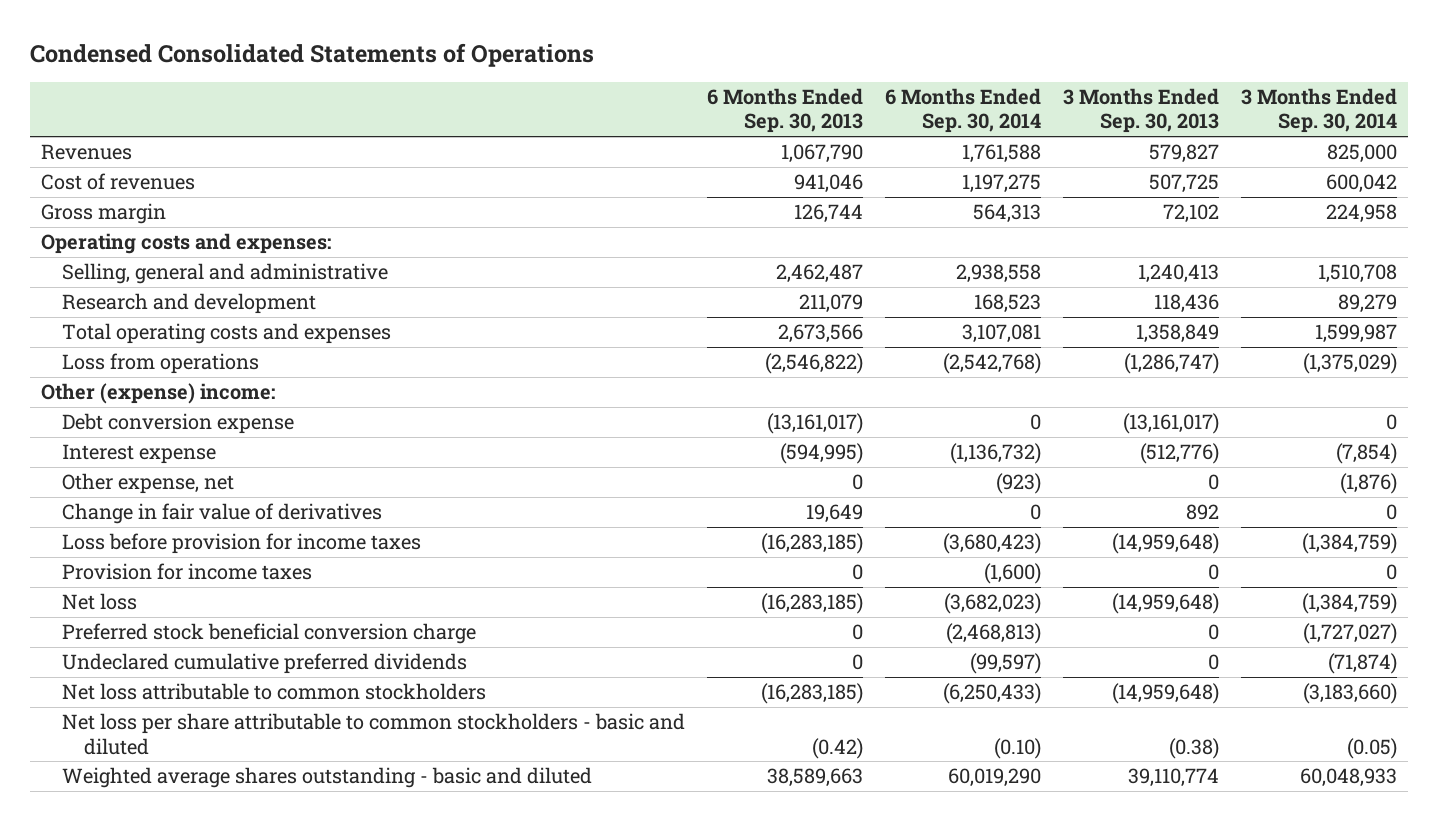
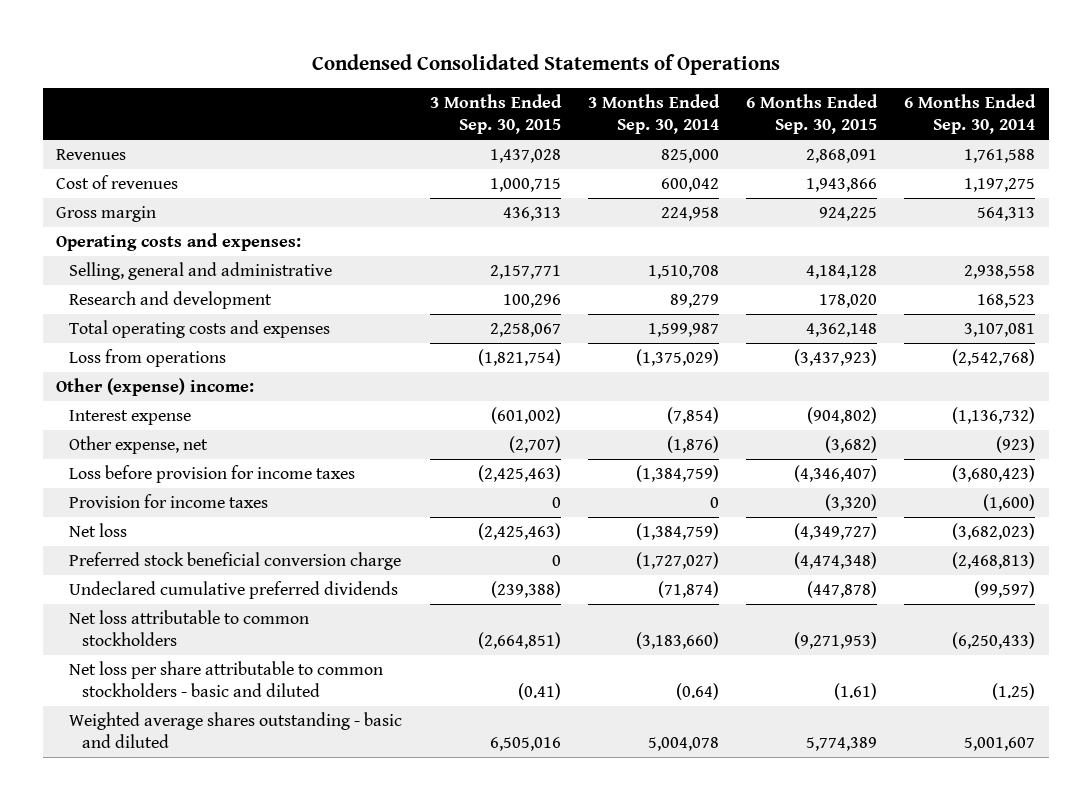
[707,88,864,134] 6 Months Ended Sep. 30, 2013 -> none
[1062,88,1219,134] 3 Months Ended Sep. 30, 2013 -> none
none -> [429,93,562,134] 3 Months Ended Sep. 30, 2015
none -> [746,93,879,134] 6 Months Ended Sep. 30, 2015
[62,413,295,435] Debt conversion expense -> none
[62,503,383,525] Change in fair value of derivatives -> none
[994,737,1042,759] (0.10) -> [992,683,1036,701] (1.25)
[1346,737,1397,759] (0.05) -> [675,683,719,701] (0.64)
[948,768,1042,788] 60,019,290 -> [964,737,1036,752] 5,001,607
[1299,768,1397,788] 60,048,933 -> [647,737,719,752] 5,004,078

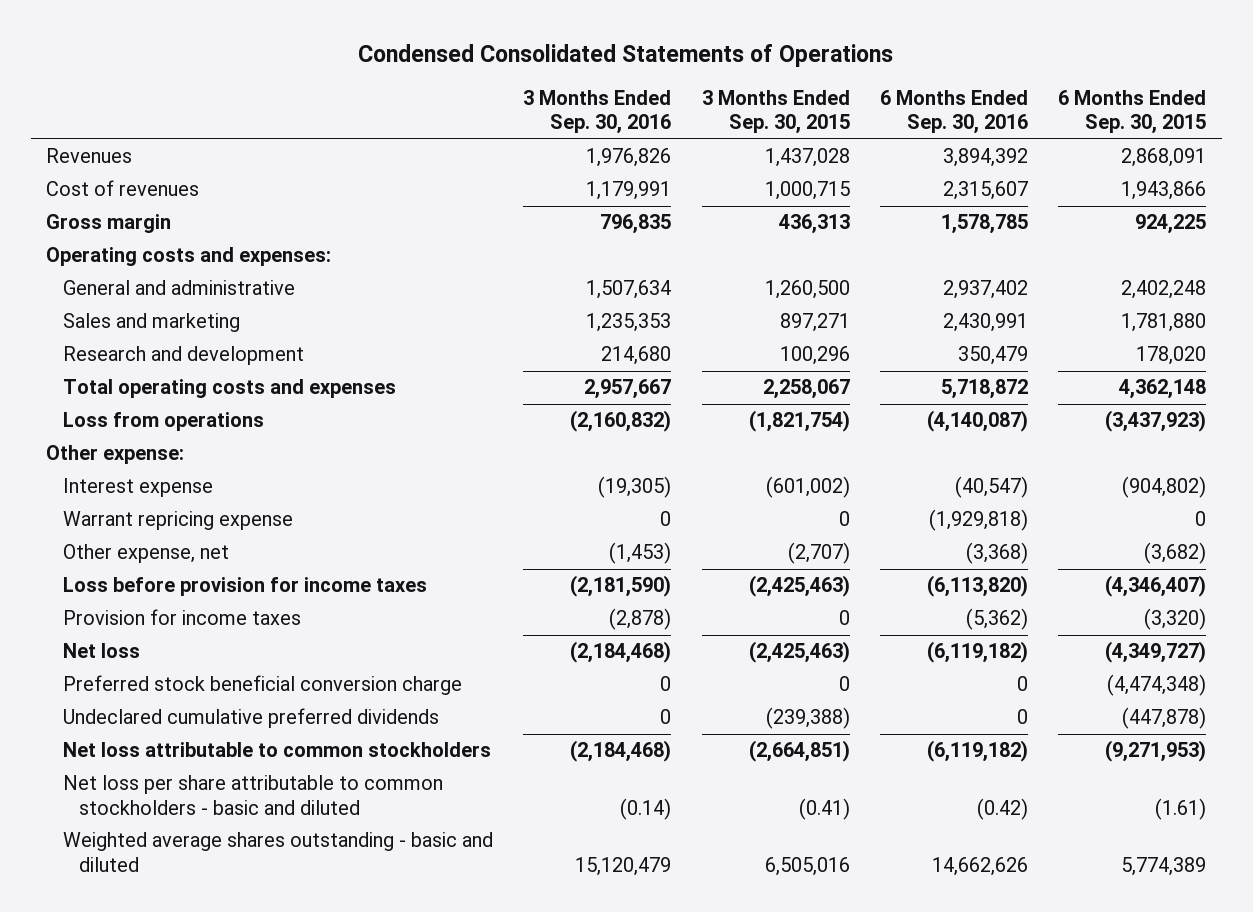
[587,93,720,134] 3 Months Ended Sep. 30, 2014 -> none
[904,93,1037,134] 6 Months Ended Sep. 30, 2014 -> none
none -> [523,90,672,135] 3 Months Ended Sep. 30, 2016
none -> [880,90,1029,135] 6 Months Ended Sep. 30, 2016
[69,262,333,281] Selling, general and administrative -> [62,280,295,296] General and administrative
[489,265,561,280] 2,157,771 -> [764,280,850,300] 1,260,500
[806,265,878,280] 4,184,128 -> [1121,280,1207,300] 2,402,248
none -> [62,313,240,333] Sales and marketing
[56,378,255,397] Other (expense) income: -> [46,445,185,465] Other expense:
none -> [62,511,293,531] Warrant repricing expense

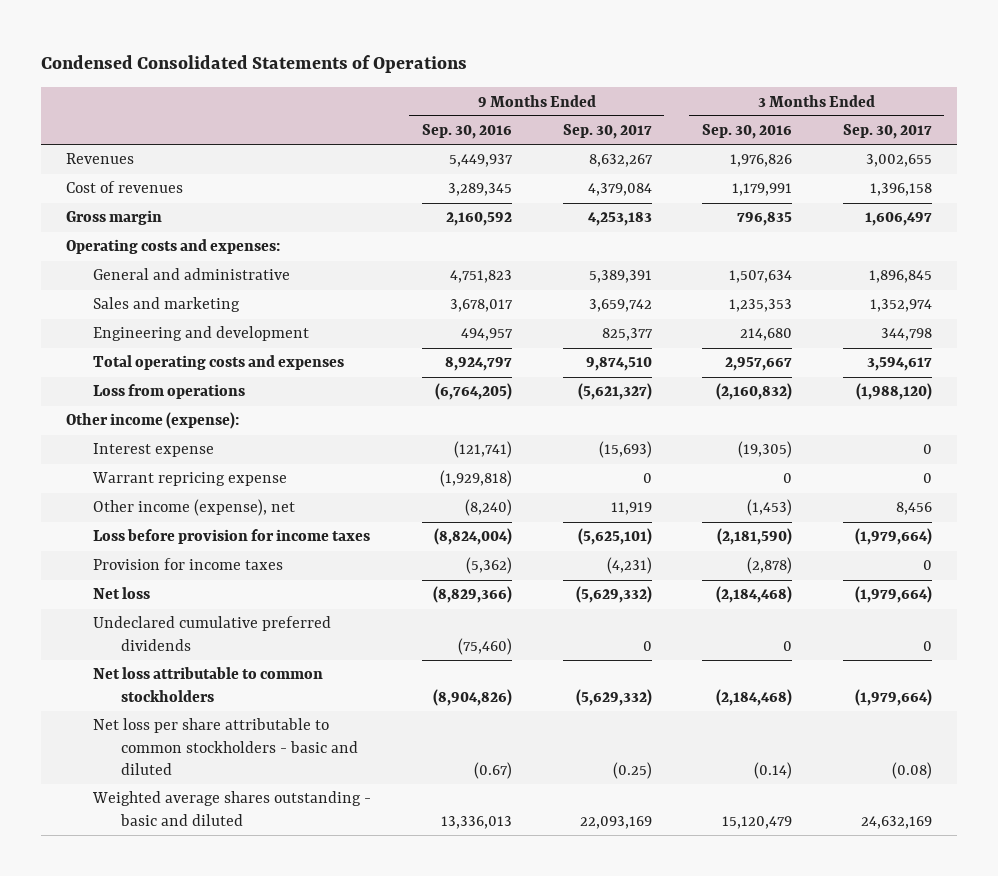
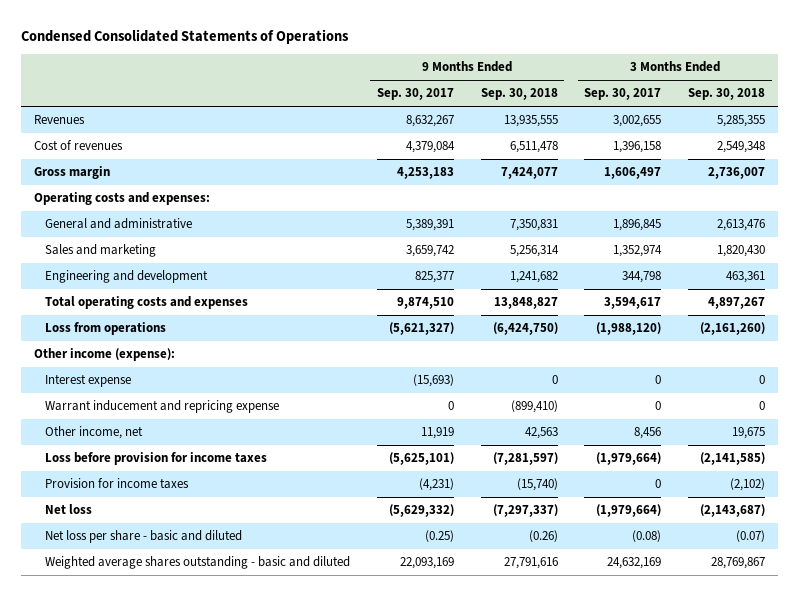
[421,124,512,140] Sep. 30, 2016 -> none
[702,124,793,140] Sep. 30, 2016 -> none
none -> [480,88,558,101] Sep. 30, 2018
none -> [688,88,766,101] Sep. 30, 2018
[92,472,288,487] Warrant repricing expense -> [45,400,280,414] Warrant inducement and repricing expense
[93,499,296,517] Other income (expense), net -> [45,426,144,440] Other income, net
[93,616,332,651] Undeclared cumulative preferred dividends -> none
[93,667,324,702] Net loss attributable to common stockholders -> none
[93,718,358,776] Net loss per share attributable to common stockholders - basic and diluted -> [45,530,243,544] Net loss per share - basic and diluted

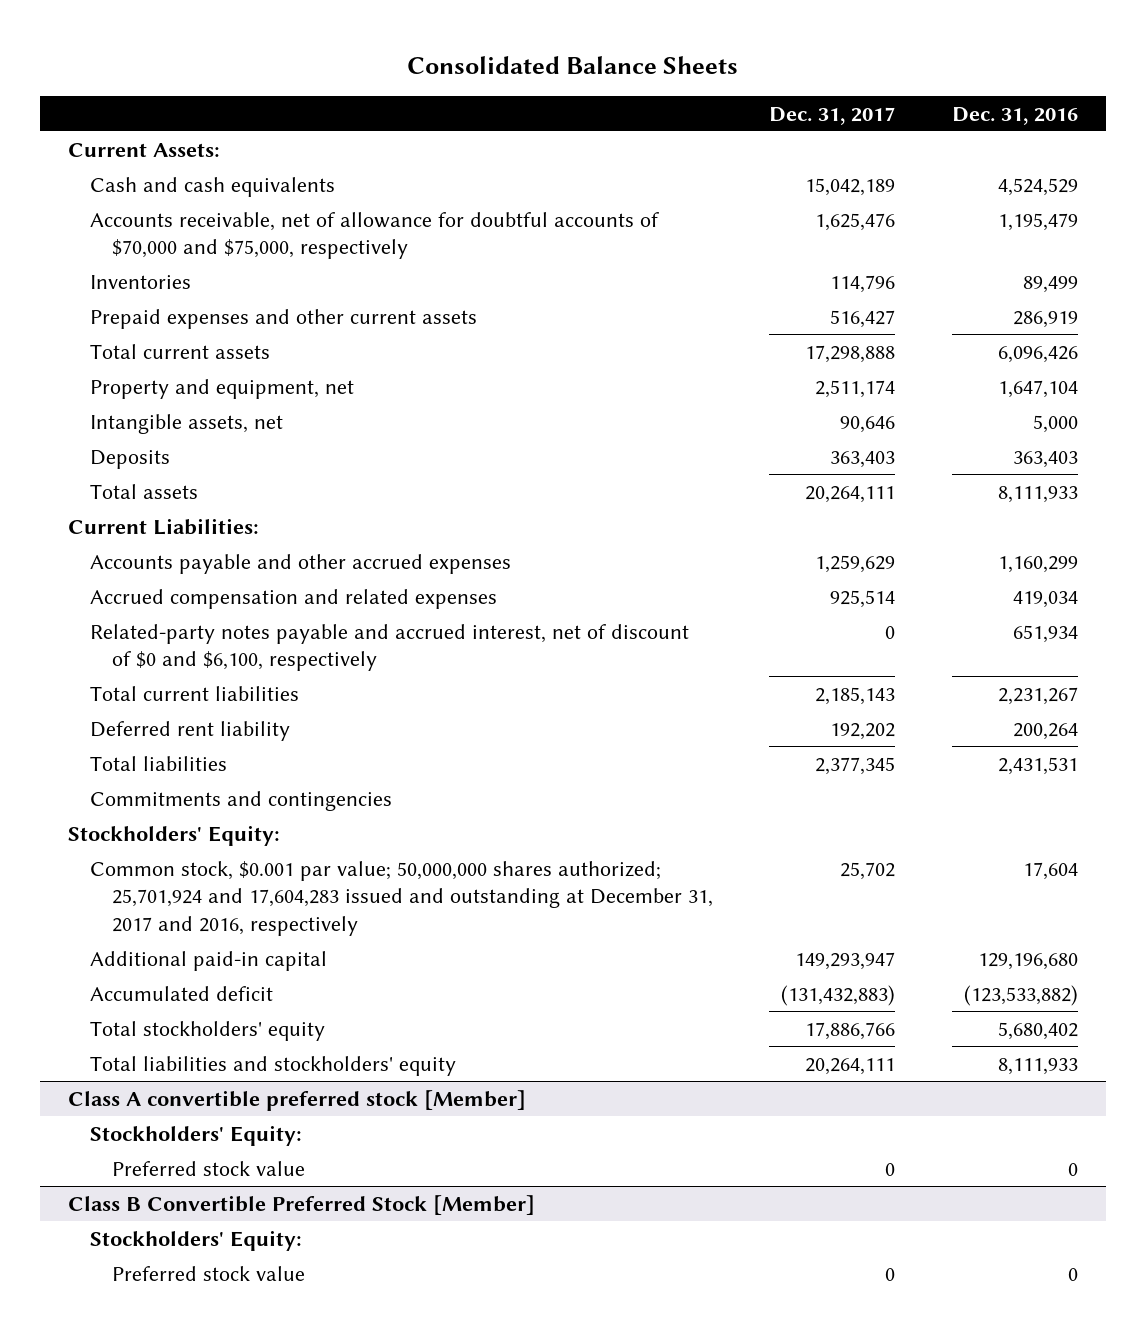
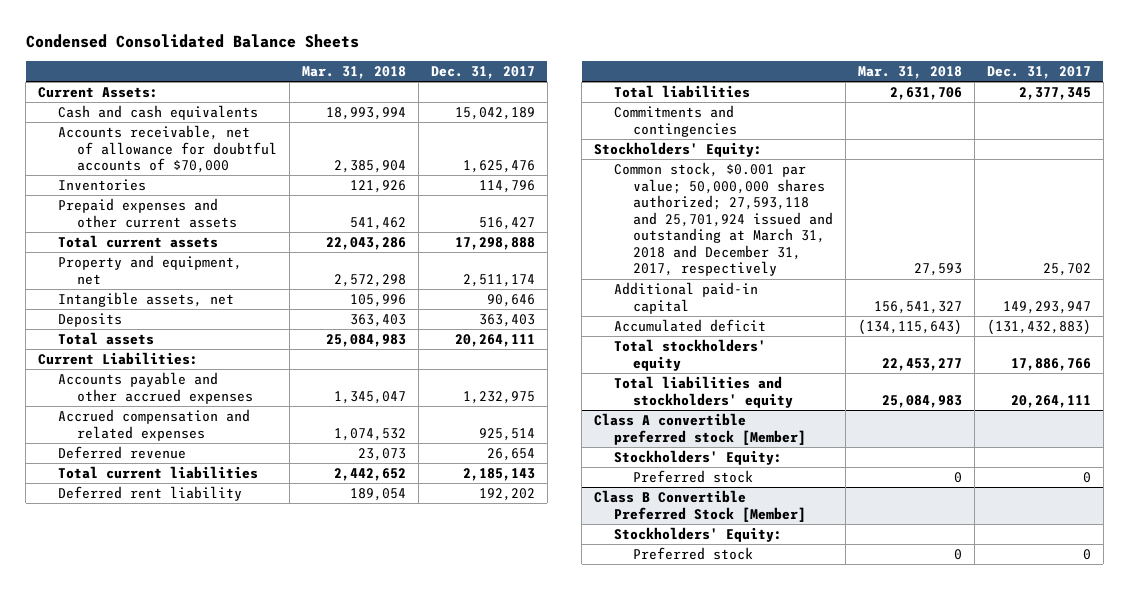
[406,55,738,74] Consolidated Balance Sheets -> [25,34,359,49] Condensed Consolidated Balance Sheets
[951,106,1078,125] Dec. 31, 2016 -> none
none -> [301,66,406,80] Mar. 31, 2018
[89,211,659,260] Accounts receivable, net of allowance for doubtful accounts of $70,000 and $75,000, respectively -> [57,125,277,174] Accounts receivable, net of allowance for doubtful accounts of $70,000
[815,554,896,573] 1,259,629 -> [462,390,535,404] 1,232,975
[89,623,689,672] Related-party notes payable and accrued interest, net of discount of $0 and $6,100, respectively -> none
none -> [57,446,186,460] Deferred revenue
[89,860,713,936] Common stock, $0.001 par value; 50,000,000 shares authorized; 25,701,924 and 17,604,283 issued and outstanding at December 31, 2017 and 2016, respectively -> [613,162,833,277] Common stock, $0.001 par value; 50,000,000 shares authorized; 27,593,118 and 25,701,924 issued and outstanding at March 31, 2018 and December 31, 2017, respectively
[111,1160,305,1176] Preferred stock value -> [632,470,753,484] Preferred stock
[111,1265,305,1281] Preferred stock value -> [632,547,753,561] Preferred stock

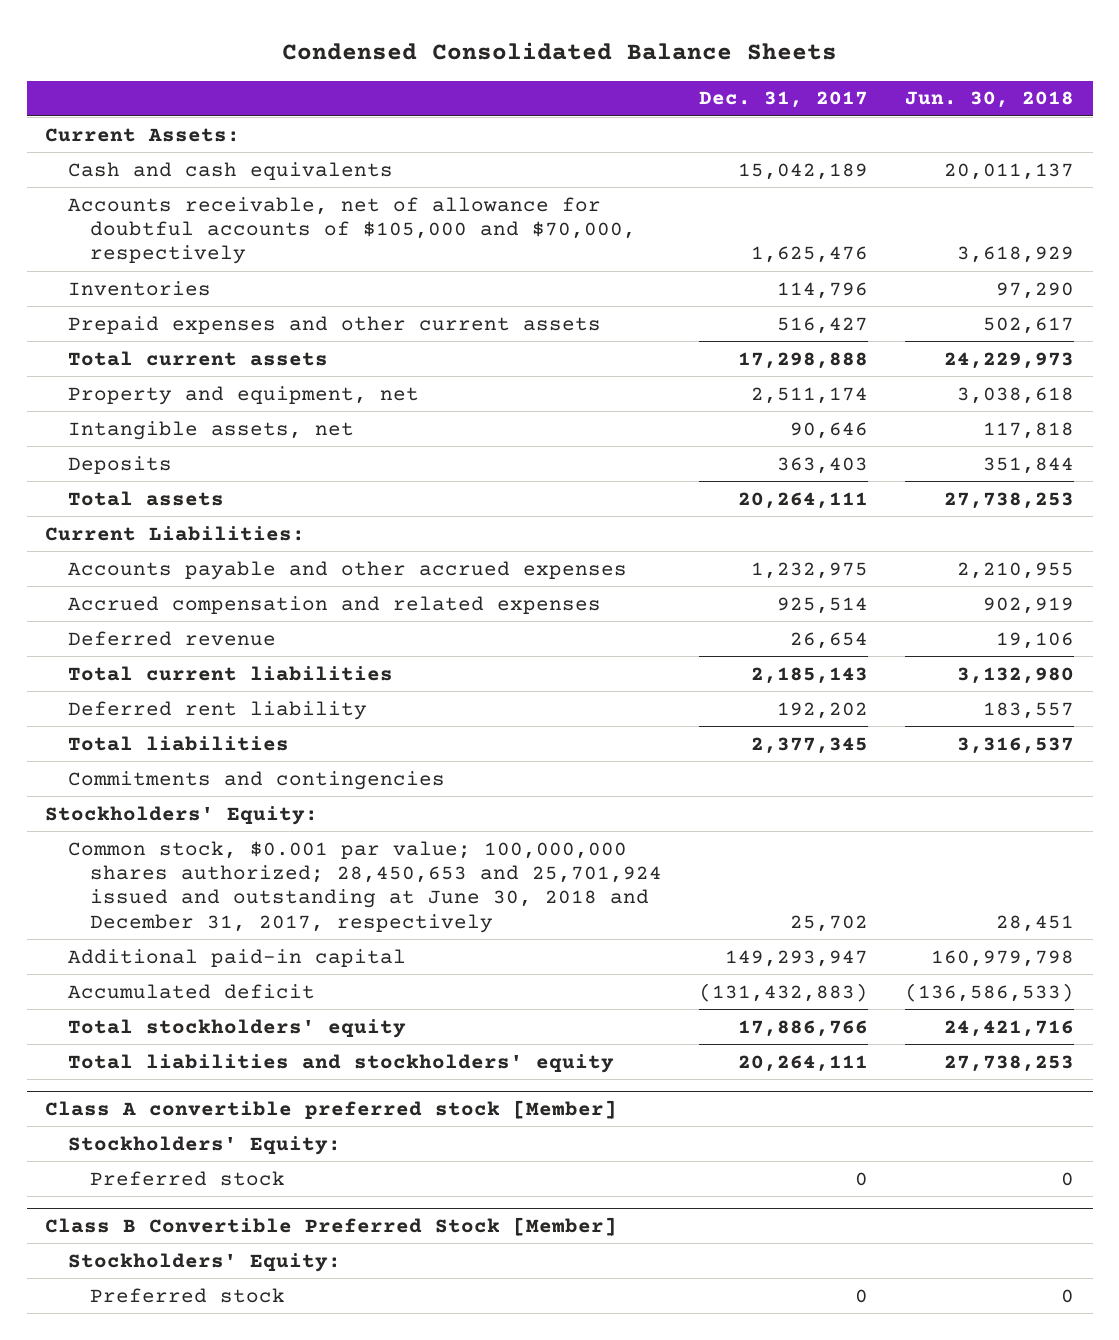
[301,66,406,80] Mar. 31, 2018 -> none
none -> [905,91,1075,109] Jun. 30, 2018
[57,125,277,174] Accounts receivable, net of allowance for doubtful accounts of $70,000 -> [67,196,637,265] Accounts receivable, net of allowance for doubtful accounts of $105,000 and $70,000, respectively
[613,162,833,277] Common stock, $0.001 par value; 50,000,000 shares authorized; 27,593,118 and 25,701,924 issued and outstanding at March 31, 2018 and December 31, 2017, respectively -> [67,840,663,933] Common stock, $0.001 par value; 100,000,000 shares authorized; 28,450,653 and 25,701,924 issued and outstanding at June 30, 2018 and December 31, 2017, respectively

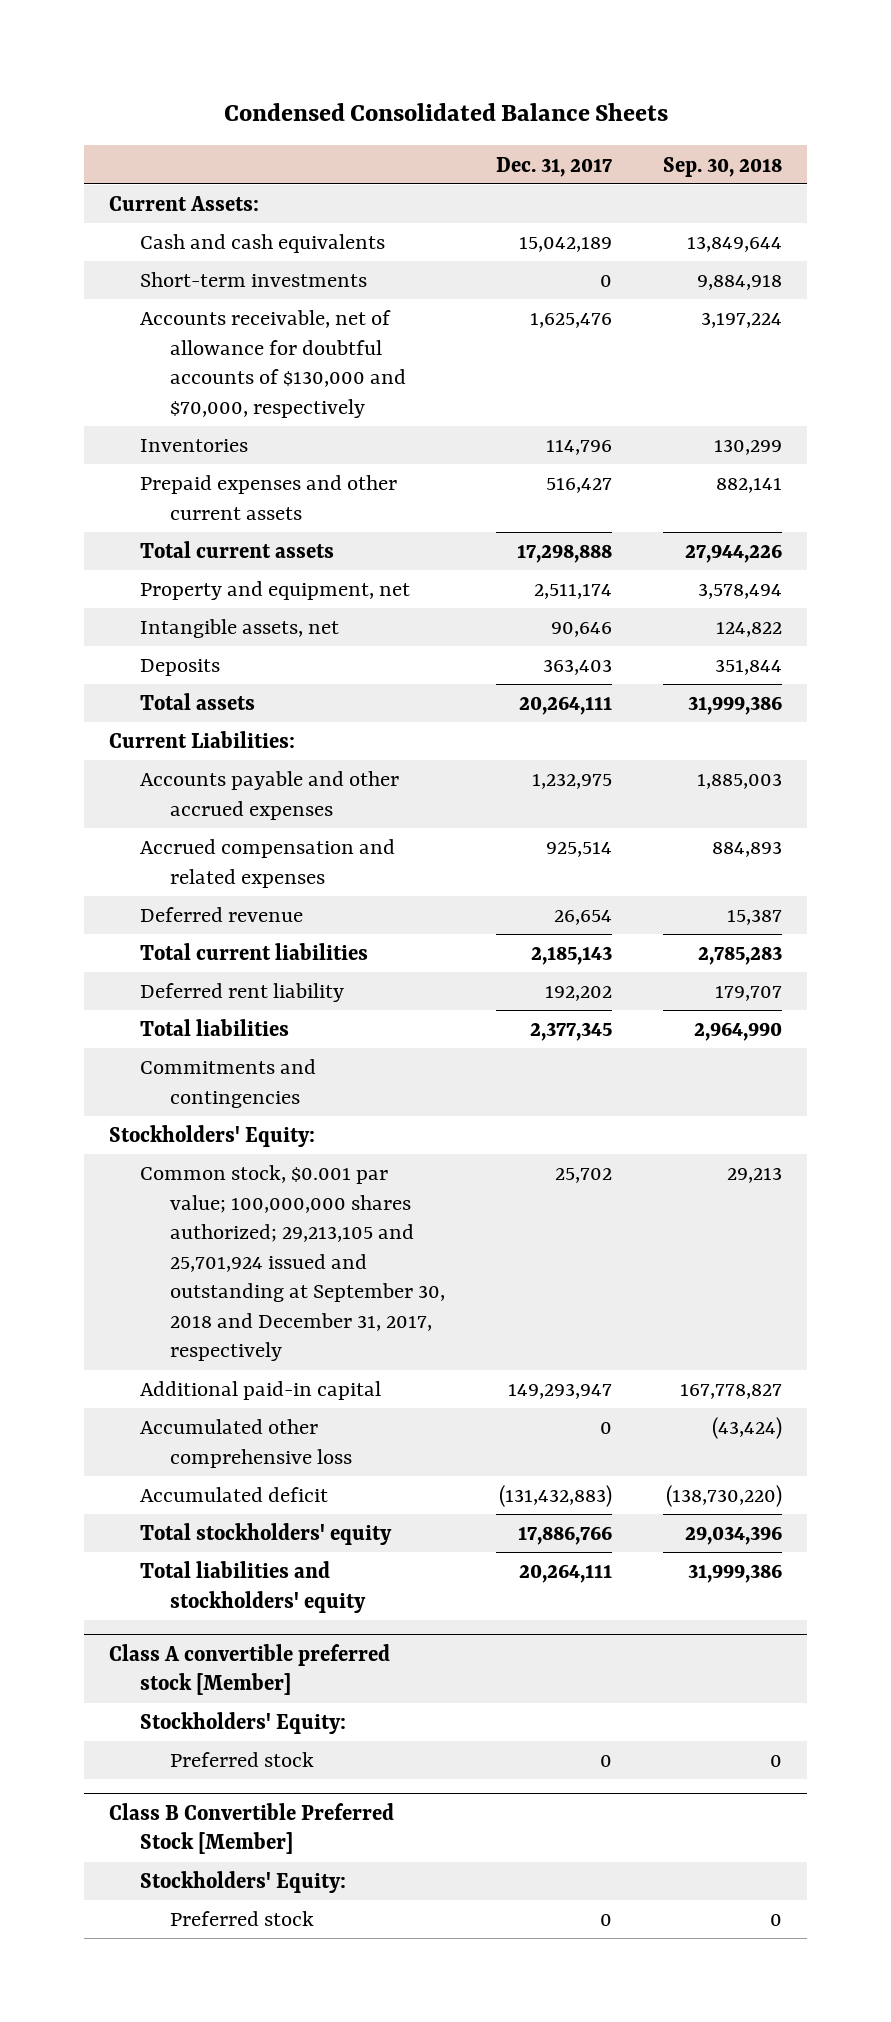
[905,91,1075,109] Jun. 30, 2018 -> none
none -> [662,156,782,177] Sep. 30, 2018
none -> [139,272,367,288] Short-term investments
[67,196,637,265] Accounts receivable, net of allowance for doubtful accounts of $105,000 and $70,000, respectively -> [139,310,407,418] Accounts receivable, net of allowance for doubtful accounts of $130,000 and $70,000, respectively
[67,840,663,933] Common stock, $0.001 par value; 100,000,000 shares authorized; 28,450,653 and 25,701,924 issued and outstanding at June 30, 2018 and December 31, 2017, respectively -> [139,1165,446,1362] Common stock, $0.001 par value; 100,000,000 shares authorized; 29,213,105 and 25,701,924 issued and outstanding at September 30, 2018 and December 31, 2017, respectively
none -> [139,1419,353,1468] Accumulated other comprehensive loss

